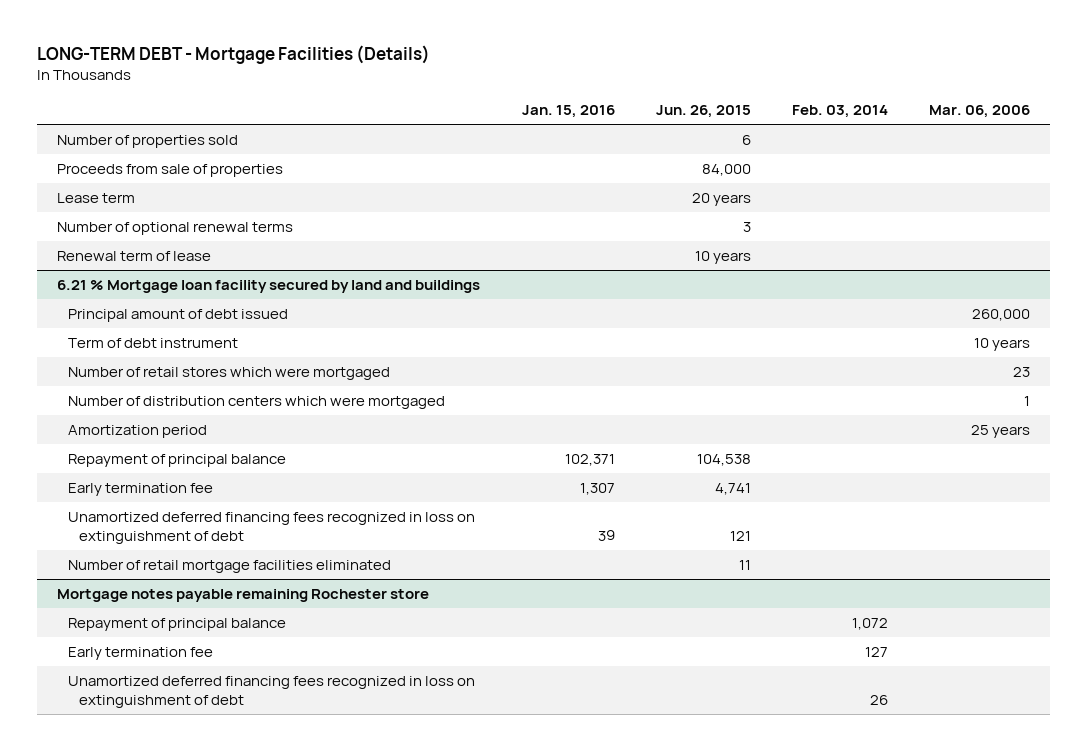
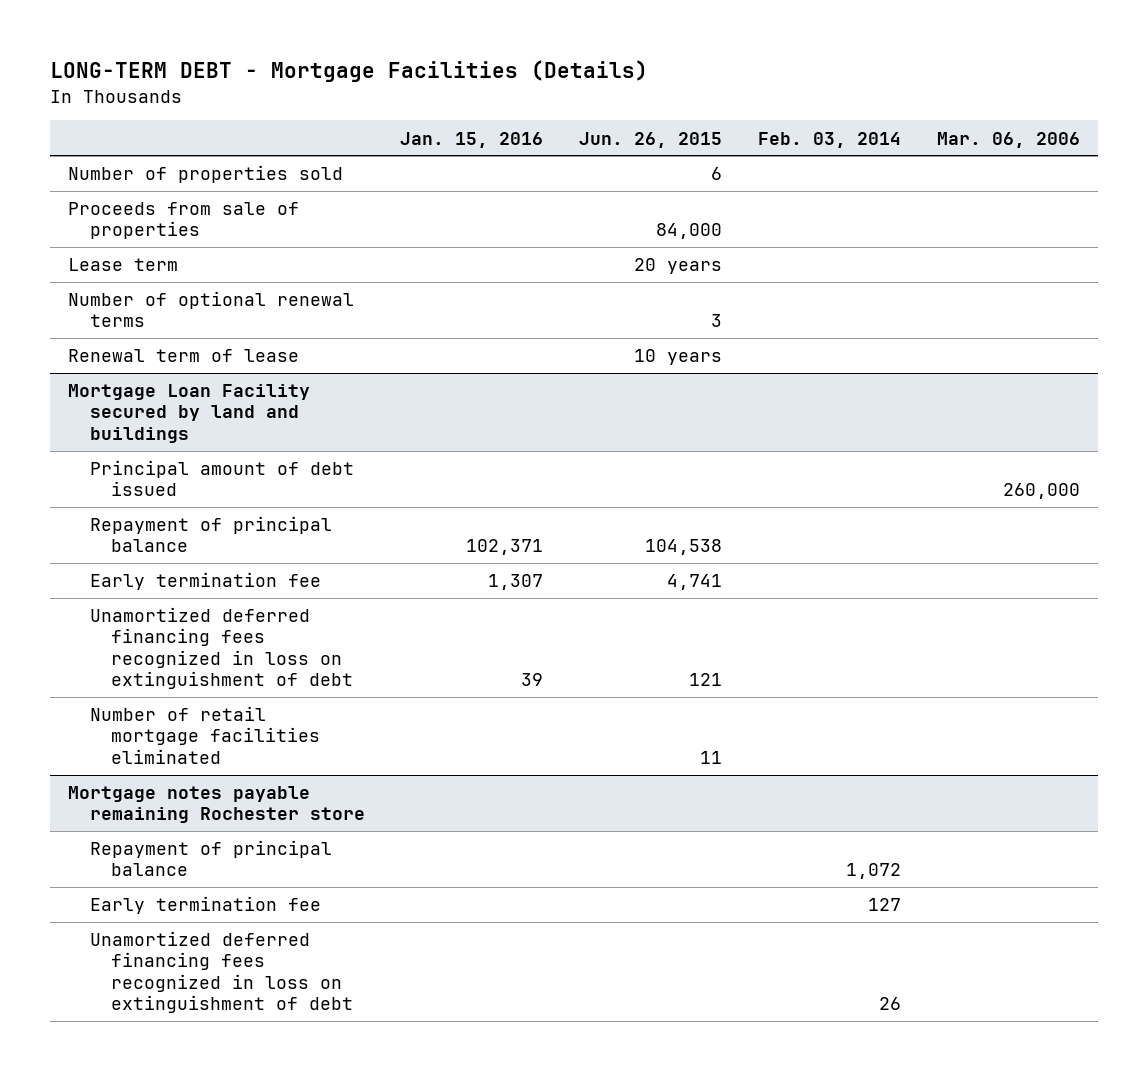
[57,279,481,293] 6.21 % Mortgage loan facility secured by land and buildings -> [68,384,311,443] Mortgage Loan Facility secured by land and buildings
[68,337,239,348] Term of debt instrument -> none
[68,366,391,380] Number of retail stores which were mortgaged -> none
[68,395,446,409] Number of distribution centers which were mortgaged -> none
[68,424,208,438] Amortization period -> none

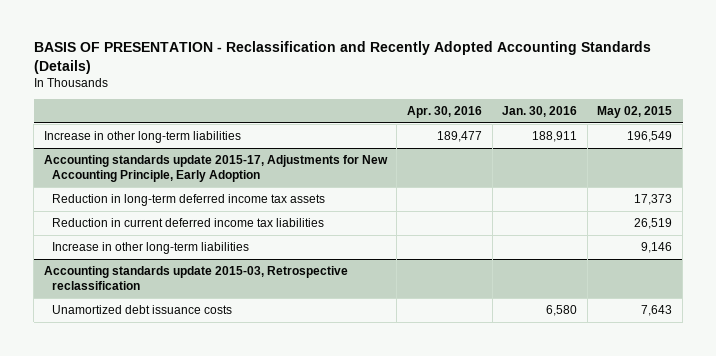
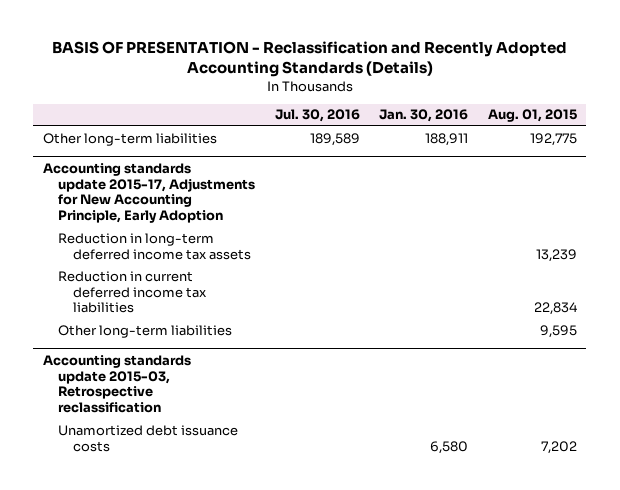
[406,106,482,119] Apr. 30, 2016 -> none
[597,106,673,119] May 02, 2015 -> none
none -> [274,109,360,123] Jul. 30, 2016
none -> [487,109,577,123] Aug. 01, 2015
[43,131,241,144] Increase in other long-term liabilities -> [42,132,217,146] Other long-term liabilities
[52,242,250,255] Increase in other long-term liabilities -> [58,324,233,338] Other long-term liabilities

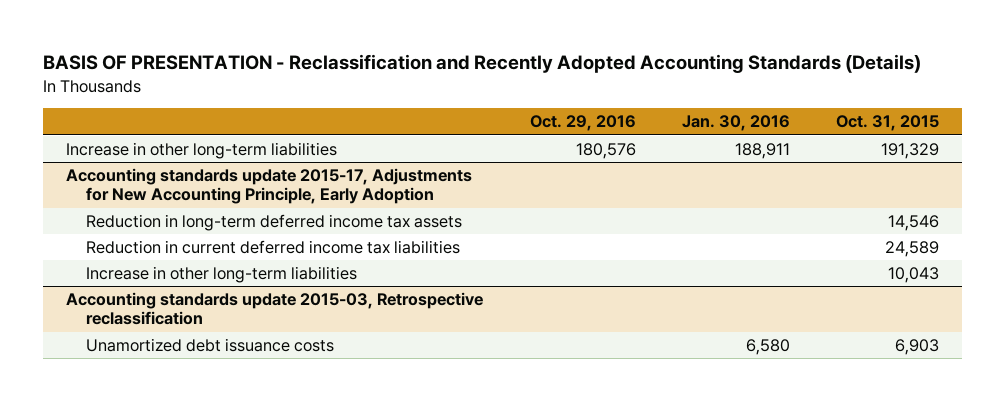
[274,109,360,123] Jul. 30, 2016 -> none
[487,109,577,123] Aug. 01, 2015 -> none
none -> [529,115,636,132] Oct. 29, 2016
none -> [836,115,940,132] Oct. 31, 2015
[42,132,217,146] Other long-term liabilities -> [66,142,338,160] Increase in other long-term liabilities
[58,324,233,338] Other long-term liabilities -> [85,266,357,284] Increase in other long-term liabilities

